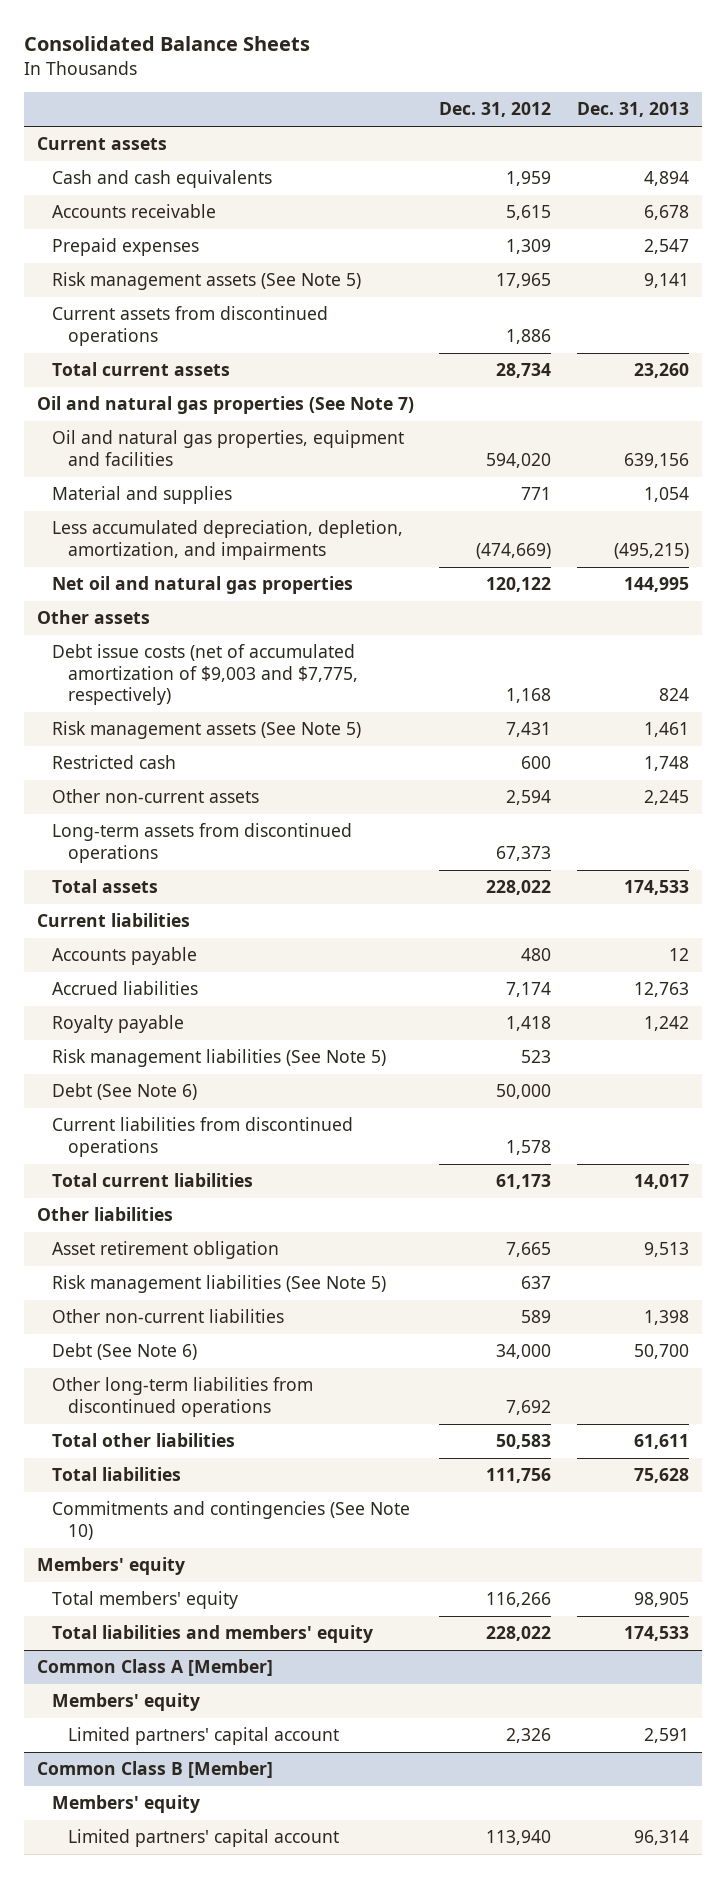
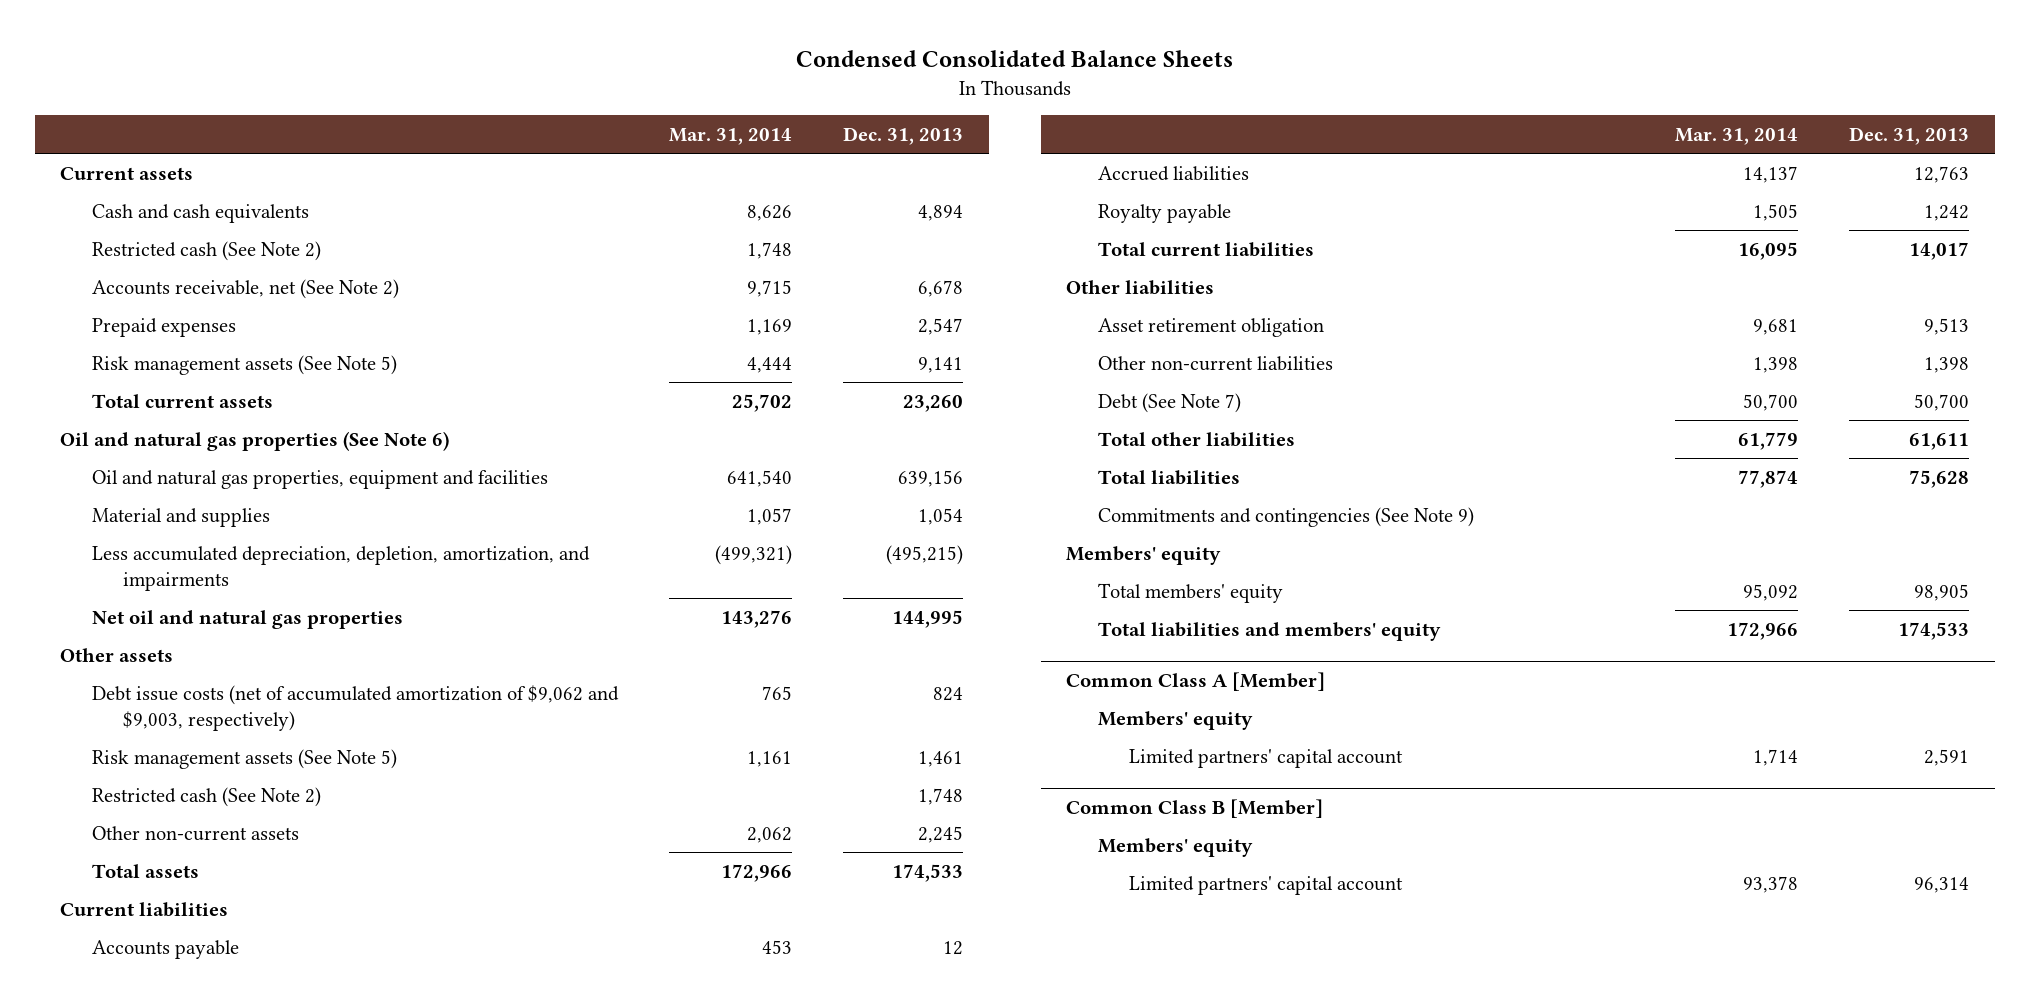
[23,35,310,51] Consolidated Balance Sheets -> [795,49,1233,67] Condensed Consolidated Balance Sheets
[439,102,552,118] Dec. 31, 2012 -> none
none -> [668,128,792,146] Mar. 31, 2014
none -> [91,240,321,261] Restricted cash (See Note 2)
[52,204,217,219] Accounts receivable -> [91,278,399,299] Accounts receivable, net (See Note 2)
[52,306,329,346] Current assets from discontinued operations -> none
[36,396,414,415] Oil and natural gas properties (See Note 7) -> [60,430,450,451] Oil and natural gas properties (See Note 6)
[52,644,358,706] Debt issue costs (net of accumulated amortization of $9,003 and $7,775, respectively) -> [91,684,619,732] Debt issue costs (net of accumulated amortization of $9,062 and $9,003, respectively)
[52,755,177,770] Restricted cash -> [91,786,321,807] Restricted cash (See Note 2)
[52,823,353,863] Long-term assets from discontinued operations -> none
[52,1049,387,1068] Risk management liabilities (See Note 5) -> none
[52,1083,198,1101] Debt (See Note 6) -> none
[52,1117,354,1157] Current liabilities from discontinued operations -> none
[52,1275,387,1294] Risk management liabilities (See Note 5) -> none
[52,1377,314,1417] Other long-term liabilities from discontinued operations -> none
[52,1343,198,1361] Debt (See Note 6) -> [1097,392,1241,413] Debt (See Note 7)
[52,1501,411,1540] Commitments and contingencies (See Note 10) -> [1097,506,1474,527] Commitments and contingencies (See Note 9)

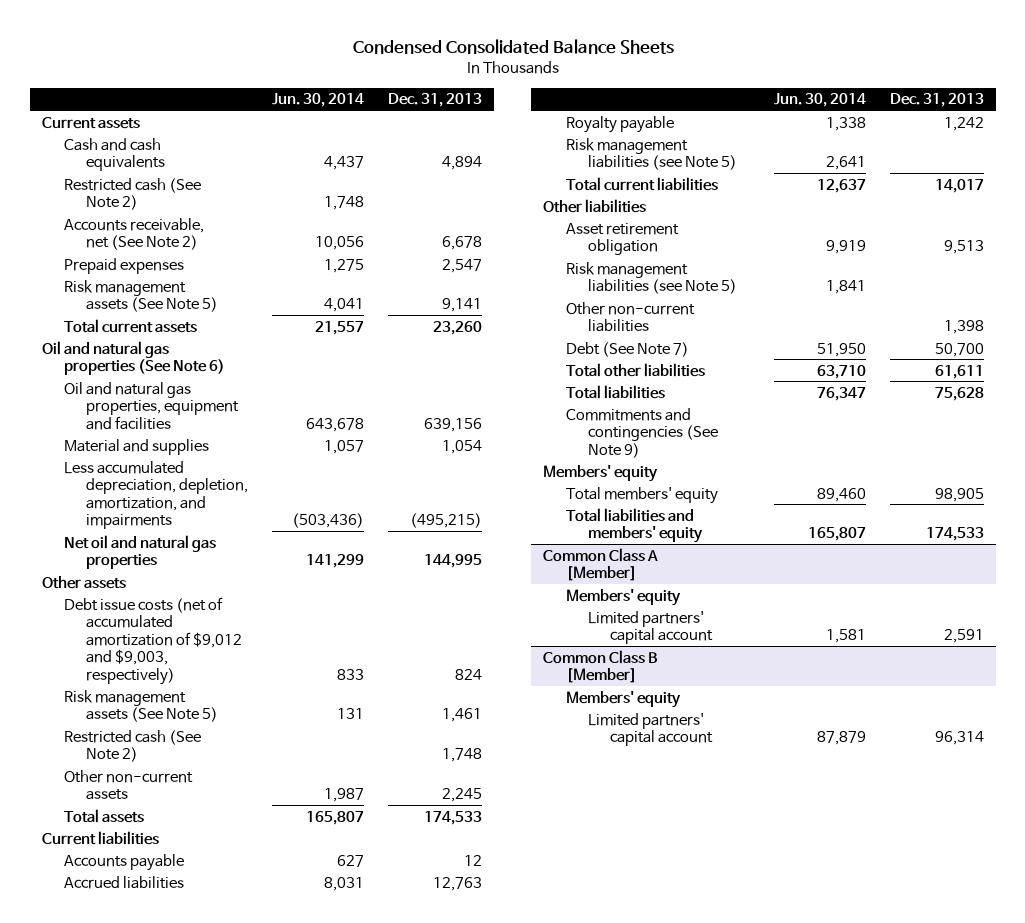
[668,128,792,146] Mar. 31, 2014 -> none
none -> [272,93,365,108] Jun. 30, 2014
[91,684,619,732] Debt issue costs (net of accumulated amortization of $9,062 and $9,003, respectively) -> [63,596,243,685] Debt issue costs (net of accumulated amortization of $9,012 and $9,003, respectively)
none -> [565,137,737,171] Risk management liabilities (see Note 5)
none -> [565,261,737,295] Risk management liabilities (see Note 5)

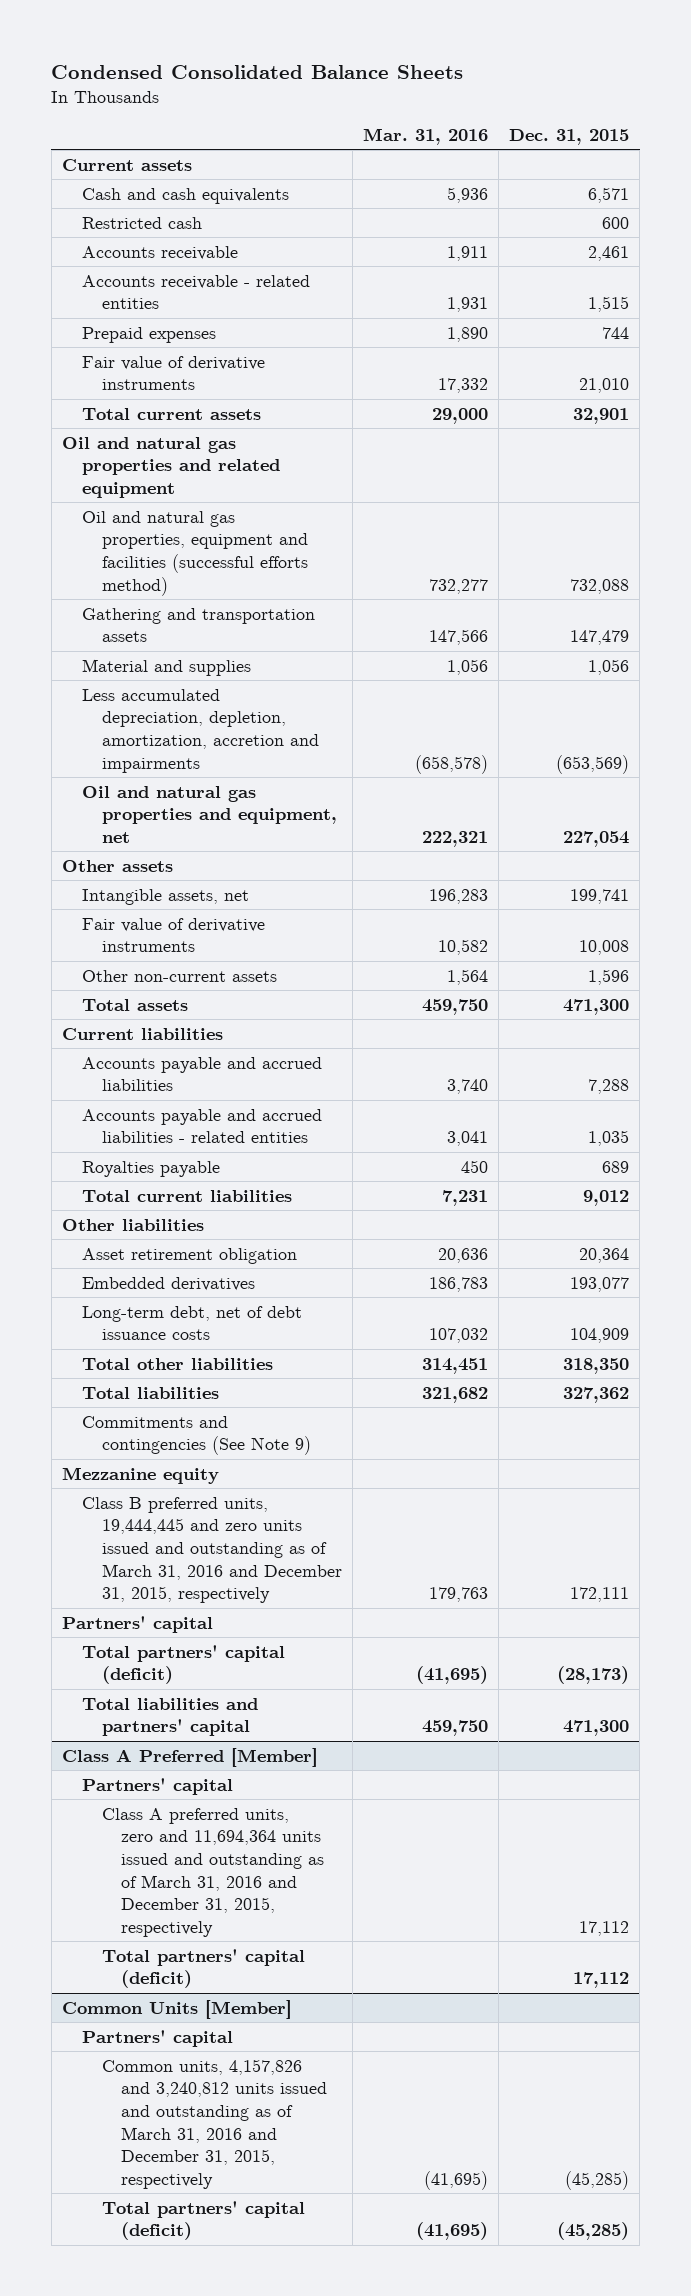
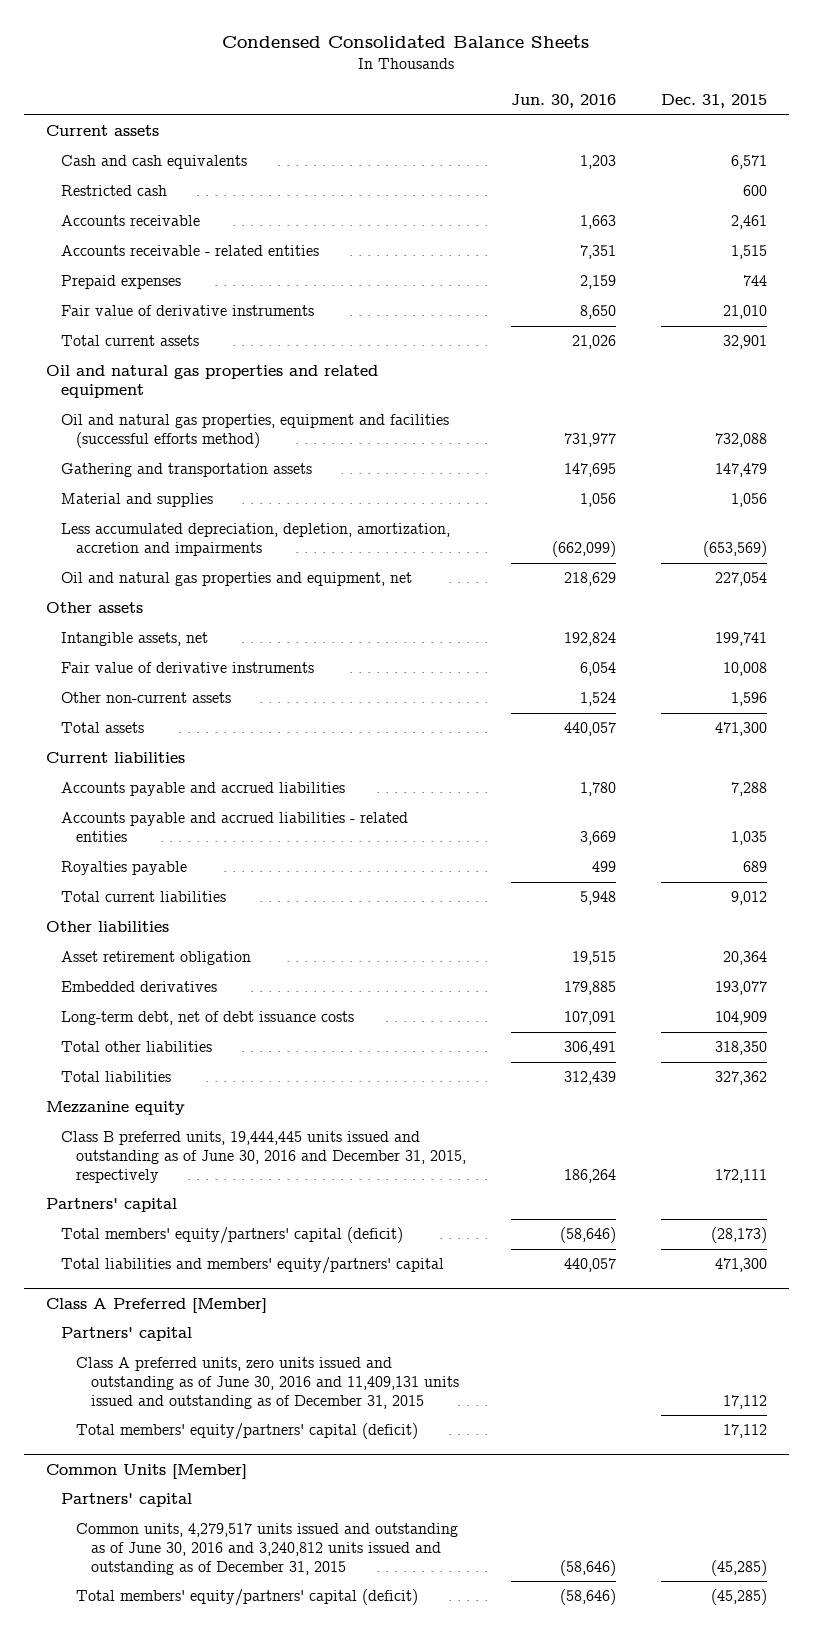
[362,127,488,145] Mar. 31, 2016 -> none
none -> [510,94,616,109] Jun. 30, 2016
[81,1415,311,1456] Commitments and contingencies (See Note 9) -> none
[81,1496,342,1604] Class B preferred units, 19,444,445 and zero units issued and outstanding as of March 31, 2016 and December 31, 2015, respectively -> [60,1131,466,1183] Class B preferred units, 19,444,445 units issued and outstanding as of June 30, 2016 and December 31, 2015, respectively
[81,1644,285,1685] Total partners' capital (deficit) -> [60,1227,403,1245] Total members' equity/partners' capital (deficit)
[81,1697,258,1737] Total liabilities and partners' capital -> [60,1257,444,1275] Total liabilities and members' equity/partners' capital
[101,1807,325,1937] Class A preferred units, zero and 11,694,364 units issued and outstanding as of March 31, 2016 and December 31, 2015, respectively -> [75,1357,459,1409] Class A preferred units, zero units issued and outstanding as of June 30, 2016 and 11,409,131 units issued and outstanding as of December 31, 2015
[101,1948,305,1989] Total partners' capital (deficit) -> [75,1423,418,1441] Total members' equity/partners' capital (deficit)
[101,2058,328,2189] Common units, 4,157,826 and 3,240,812 units issued and outstanding as of March 31, 2016 and December 31, 2015, respectively -> [75,1523,458,1575] Common units, 4,279,517 units issued and outstanding as of June 30, 2016 and 3,240,812 units issued and outstanding as of December 31, 2015
[101,2200,305,2241] Total partners' capital (deficit) -> [75,1589,418,1607] Total members' equity/partners' capital (deficit)

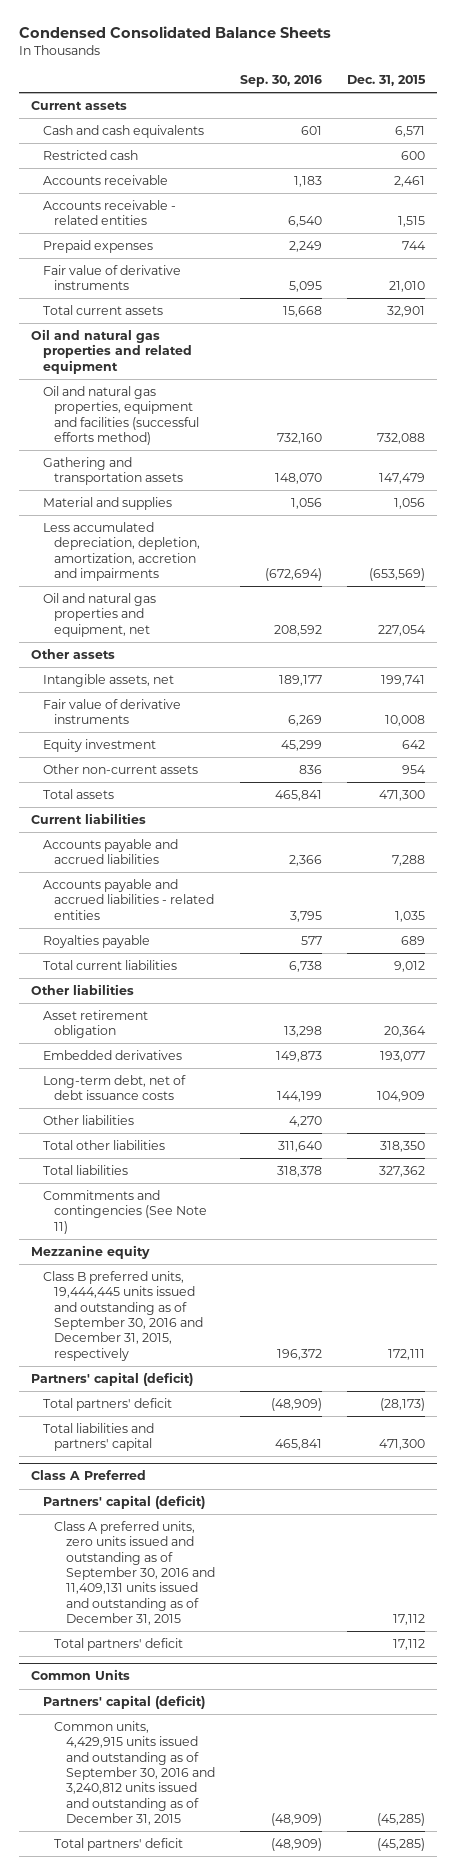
[510,94,616,109] Jun. 30, 2016 -> none
none -> [239,74,322,87] Sep. 30, 2016
none -> [42,738,156,752] Equity investment
[730,692,767,707] 1,596 -> [401,764,426,774] 954
none -> [42,1114,134,1125] Other liabilities
none -> [42,1189,208,1234] Commitments and contingencies (See Note 11)
[60,1131,466,1183] Class B preferred units, 19,444,445 units issued and outstanding as of June 30, 2016 and December 31, 2015, respectively -> [42,1270,204,1361] Class B preferred units, 19,444,445 units issued and outstanding as of September 30, 2016 and December 31, 2015, respectively
[46,1198,178,1213] Partners' capital -> [31,1371,194,1386] Partners' capital (deficit)
[60,1227,403,1245] Total members' equity/partners' capital (deficit) -> [42,1397,172,1411] Total partners' deficit
[60,1257,444,1275] Total liabilities and members' equity/partners' capital -> [42,1422,154,1452] Total liabilities and partners' capital
[46,1297,268,1313] Class A Preferred [Member] -> [31,1470,147,1481] Class A Preferred
[60,1327,192,1342] Partners' capital -> [42,1494,205,1509] Partners' capital (deficit)
[75,1357,459,1409] Class A preferred units, zero units issued and outstanding as of June 30, 2016 and 11,409,131 units issued and outstanding as of December 31, 2015 -> [54,1520,215,1625] Class A preferred units, zero units issued and outstanding as of September 30, 2016 and 11,409,131 units issued and outstanding as of December 31, 2015
[75,1423,418,1441] Total members' equity/partners' capital (deficit) -> [54,1637,184,1651] Total partners' deficit
[46,1463,248,1479] Common Units [Member] -> [31,1669,131,1681] Common Units
[60,1493,192,1508] Partners' capital -> [42,1694,205,1709] Partners' capital (deficit)
[75,1523,458,1575] Common units, 4,279,517 units issued and outstanding as of June 30, 2016 and 3,240,812 units issued and outstanding as of December 31, 2015 -> [54,1720,215,1825] Common units, 4,429,915 units issued and outstanding as of September 30, 2016 and 3,240,812 units issued and outstanding as of December 31, 2015
[75,1589,418,1607] Total members' equity/partners' capital (deficit) -> [54,1837,184,1851] Total partners' deficit

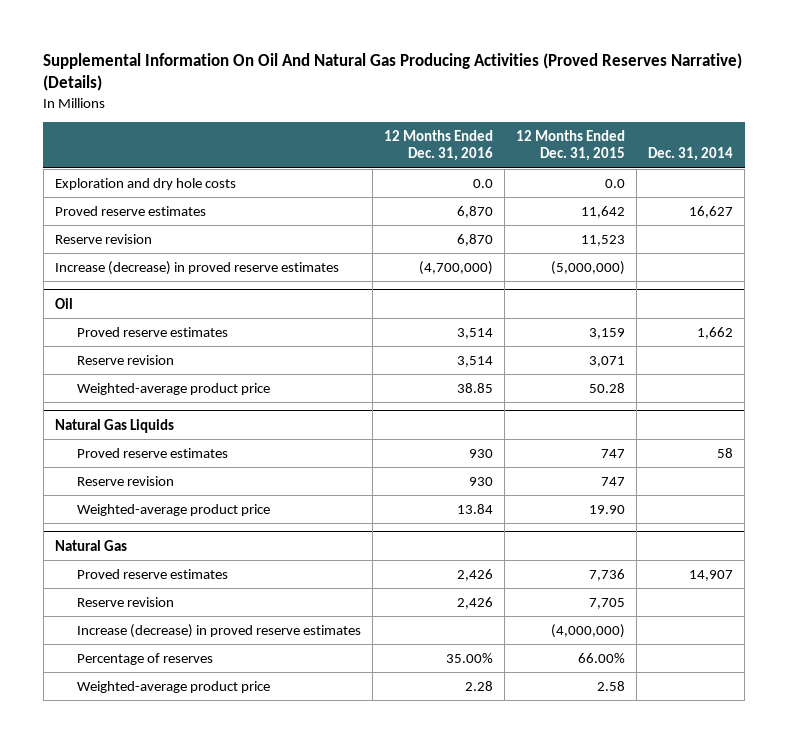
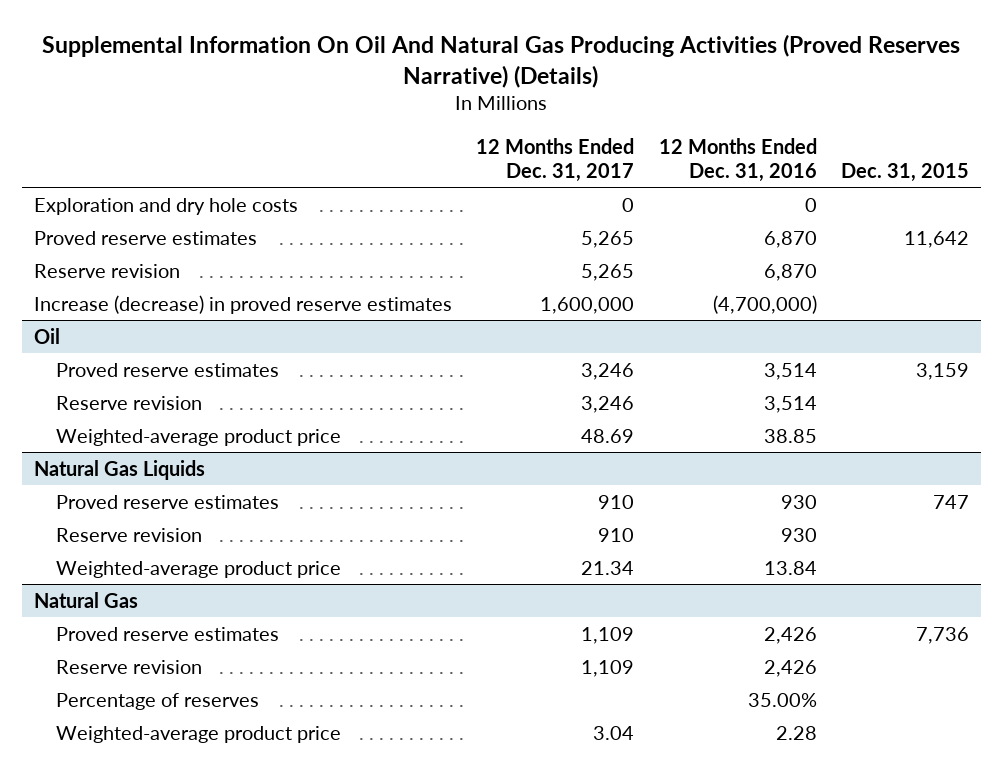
[516,129,626,162] 12 Months Ended Dec. 31, 2015 -> none
[648,147,734,162] Dec. 31, 2014 -> none
none -> [476,138,635,182] 12 Months Ended Dec. 31, 2017
none -> [840,162,969,182] Dec. 31, 2015
[472,178,493,188] 0.0 -> [804,197,817,212] 0
[76,623,361,638] Increase (decrease) in proved reserve estimates -> none

